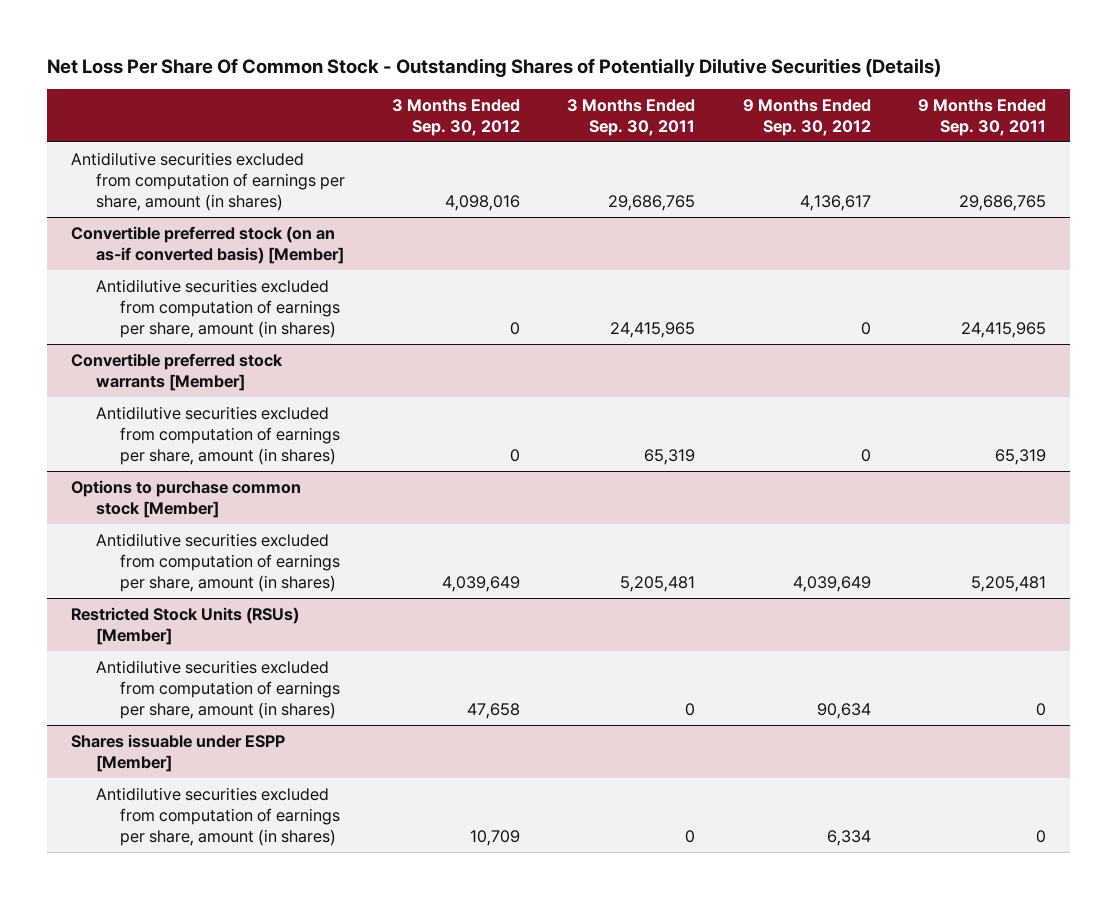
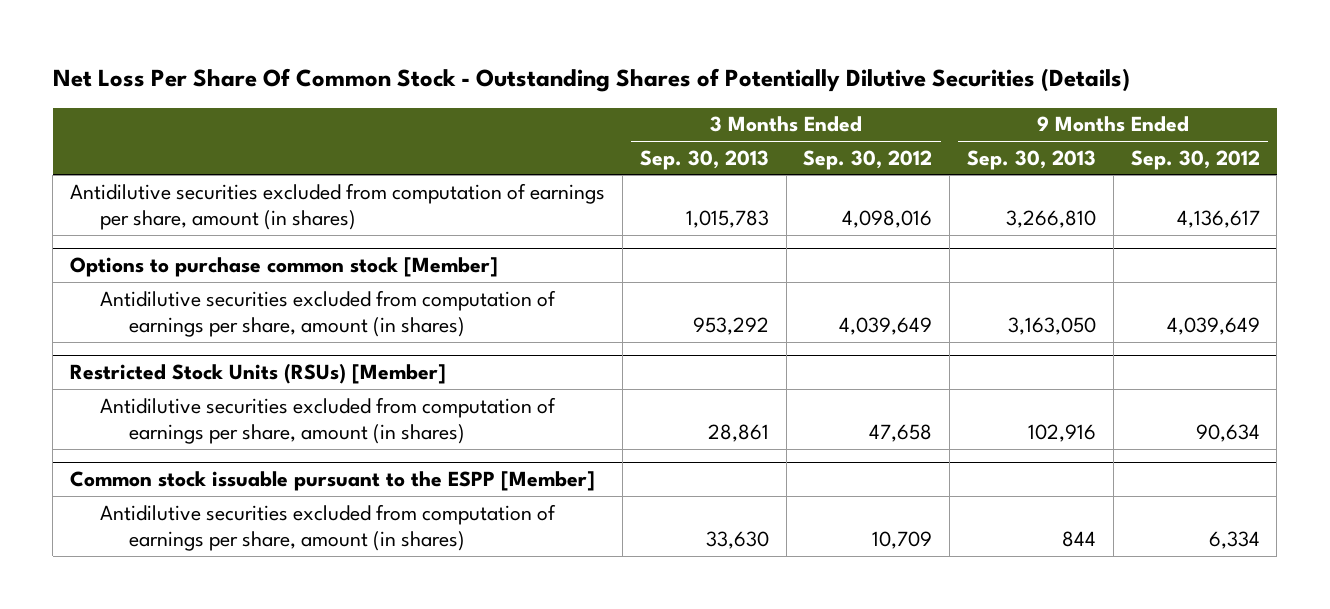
[567,98,696,136] 3 Months Ended Sep. 30, 2011 -> none
[918,98,1047,136] 9 Months Ended Sep. 30, 2011 -> none
none -> [639,149,769,170] Sep. 30, 2013
none -> [966,149,1096,170] Sep. 30, 2013
[70,225,344,264] Convertible preferred stock (on an as-if converted basis) [Member] -> none
[95,278,341,339] Antidilutive securities excluded from computation of earnings per share, amount (in shares) -> none
[70,352,283,391] Convertible preferred stock warrants [Member] -> none
[95,405,341,466] Antidilutive securities excluded from computation of earnings per share, amount (in shares) -> none
[70,733,285,772] Shares issuable under ESPP [Member] -> none
none -> [70,470,596,491] Common stock issuable pursuant to the ESPP [Member]

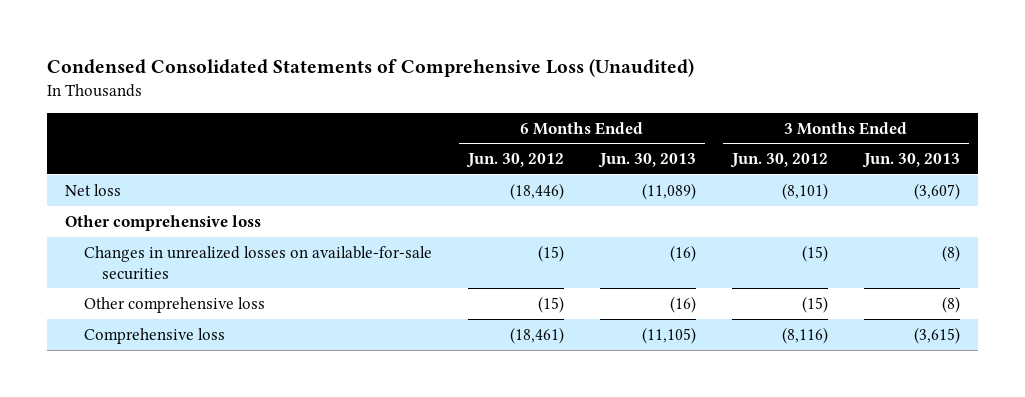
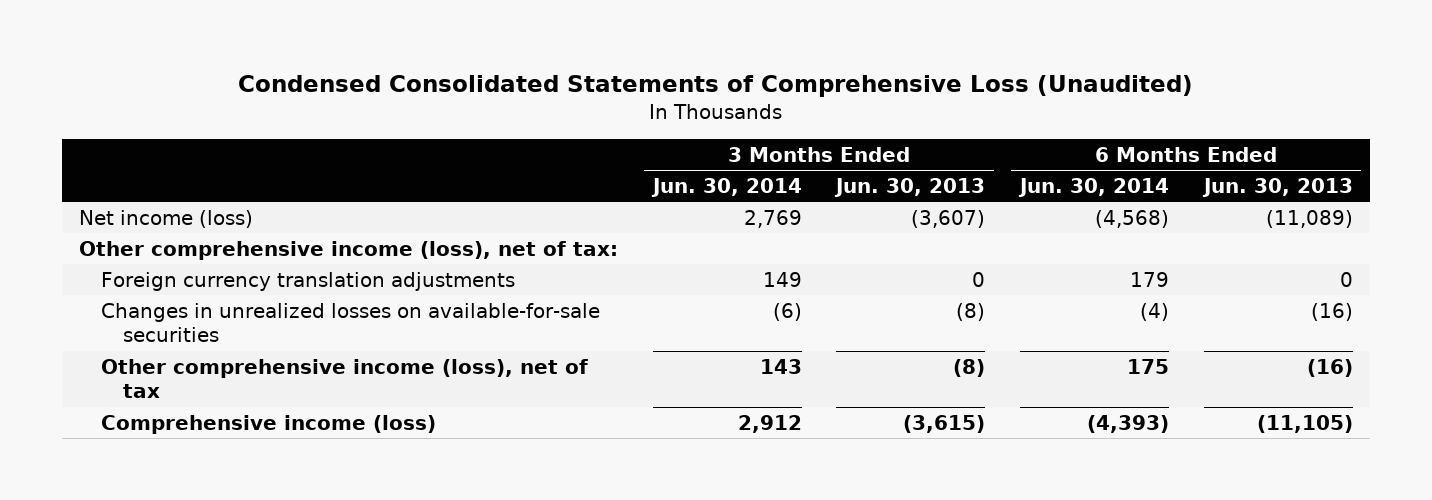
[465,153,564,169] Jun. 30, 2012 -> none
[729,153,828,169] Jun. 30, 2012 -> none
none -> [650,177,802,197] Jun. 30, 2014
none -> [1018,177,1170,197] Jun. 30, 2014
[65,183,122,196] Net loss -> [78,209,253,228] Net income (loss)
[65,214,262,231] Other comprehensive loss -> [78,240,618,260] Other comprehensive income (loss), net of tax:
none -> [100,271,515,291] Foreign currency translation adjustments
[83,296,265,313] Other comprehensive loss -> [100,358,588,399] Other comprehensive income (loss), net of tax
[83,327,225,344] Comprehensive loss -> [100,414,436,434] Comprehensive income (loss)

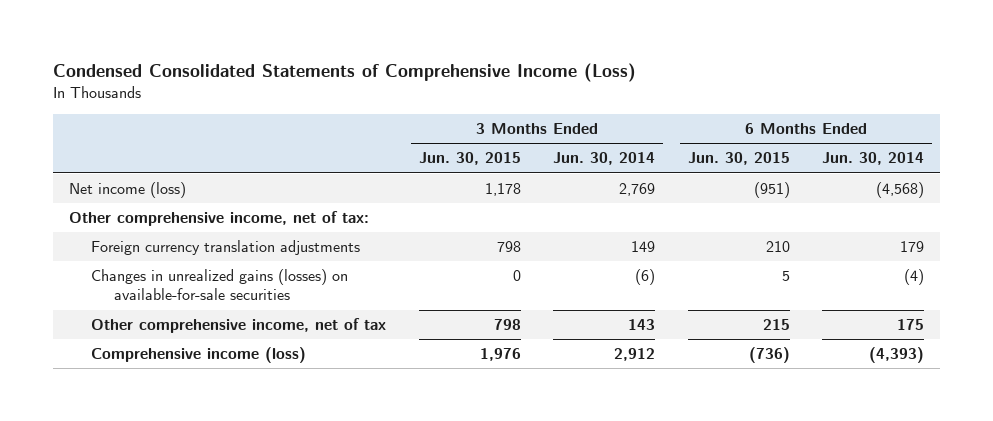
[237,75,1193,98] Condensed Consolidated Statements of Comprehensive Loss (Unaudited) -> [53,63,637,83] Condensed Consolidated Statements of Comprehensive Income (Loss)
[834,177,986,197] Jun. 30, 2013 -> none
[1201,177,1353,197] Jun. 30, 2013 -> none
none -> [418,152,521,166] Jun. 30, 2015
none -> [687,152,790,166] Jun. 30, 2015
[78,240,618,260] Other comprehensive income (loss), net of tax: -> [69,211,370,227] Other comprehensive income, net of tax:
[100,302,600,343] Changes in unrealized losses on available-for-sale securities -> [91,269,349,301] Changes in unrealized gains (losses) on available-for-sale securities
[100,358,588,399] Other comprehensive income (loss), net of tax -> [91,318,387,334] Other comprehensive income, net of tax

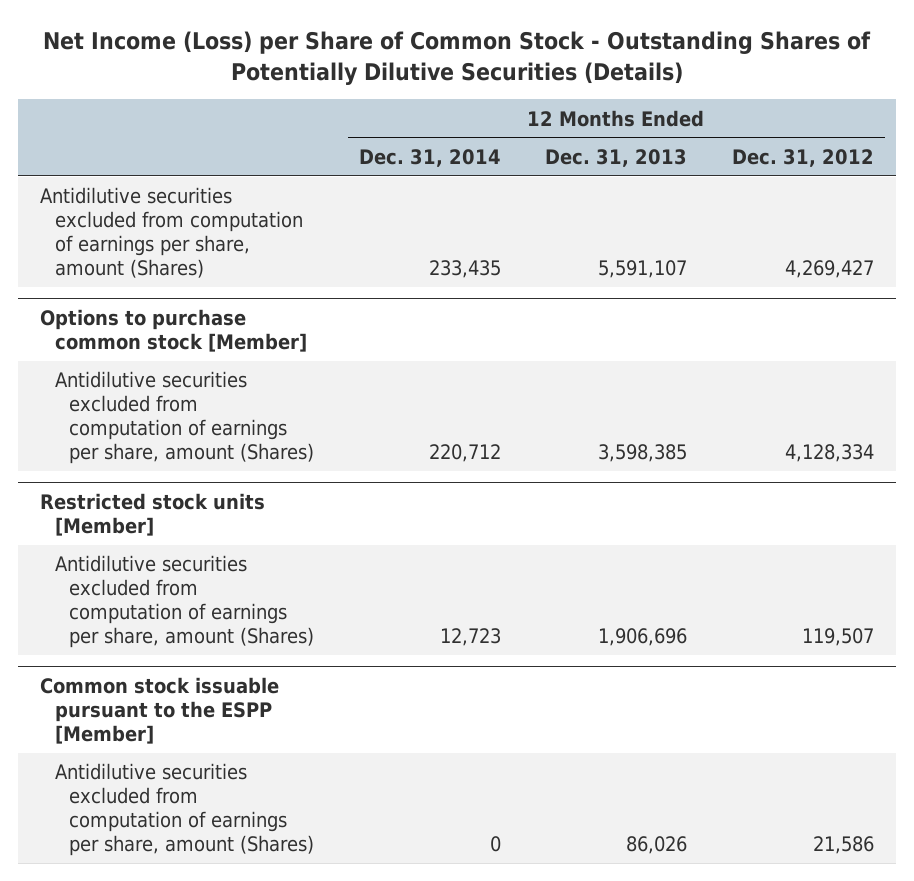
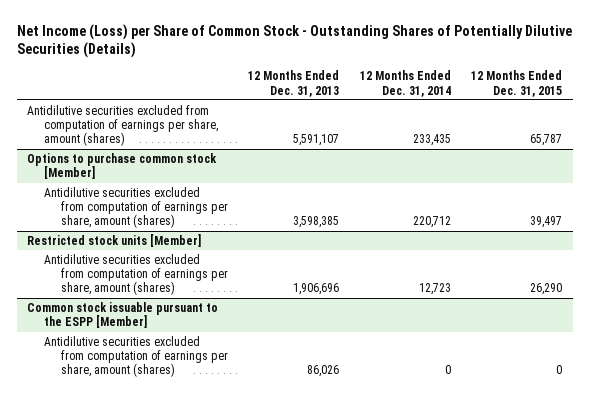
[732,148,875,167] Dec. 31, 2012 -> none
none -> [471,70,563,97] 12 Months Ended Dec. 31, 2015
[40,187,303,279] Antidilutive securities excluded from computation of earnings per share, amount (Shares) -> [27,104,219,147] Antidilutive securities excluded from computation of earnings per share, amount (shares)
[54,371,315,465] Antidilutive securities excluded from computation of earnings per share, amount (Shares) -> [44,186,228,229] Antidilutive securities excluded from computation of earnings per share, amount (shares)
[54,555,315,649] Antidilutive securities excluded from computation of earnings per share, amount (Shares) -> [44,253,228,296] Antidilutive securities excluded from computation of earnings per share, amount (shares)
[54,763,315,857] Antidilutive securities excluded from computation of earnings per share, amount (Shares) -> [44,335,228,378] Antidilutive securities excluded from computation of earnings per share, amount (shares)

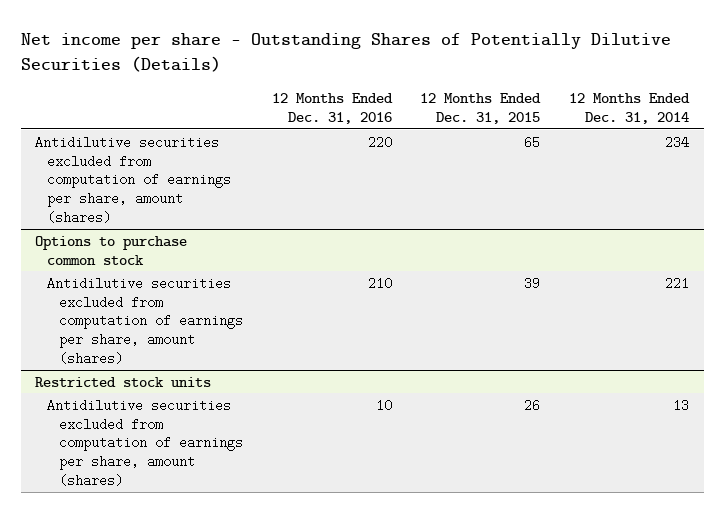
[17,23,573,59] Net Income (Loss) per Share of Common Stock - Outstanding Shares of Potentially Dilutive Securities (Details) -> [20,33,671,73] Net income per share - Outstanding Shares of Potentially Dilutive Securities (Details)
[248,70,340,97] 12 Months Ended Dec. 31, 2013 -> none
none -> [271,92,393,124] 12 Months Ended Dec. 31, 2016
[27,301,219,329] Common stock issuable pursuant to the ESPP [Member] -> none
[44,335,228,378] Antidilutive securities excluded from computation of earnings per share, amount (shares) -> none
[412,134,451,147] 233,435 -> [665,135,690,149] 234
[530,134,563,147] 65,787 -> [524,135,541,149] 65
[27,152,218,180] Options to purchase common stock [Member] -> [34,235,187,265] Options to purchase common stock
[412,216,451,229] 220,712 -> [665,276,690,290] 221
[530,216,563,229] 39,497 -> [524,276,541,290] 39
[27,233,202,247] Restricted stock units [Member] -> [34,376,211,387] Restricted stock units
[418,283,451,296] 12,723 -> [673,398,690,412] 13
[530,283,563,296] 26,290 -> [524,398,541,412] 26

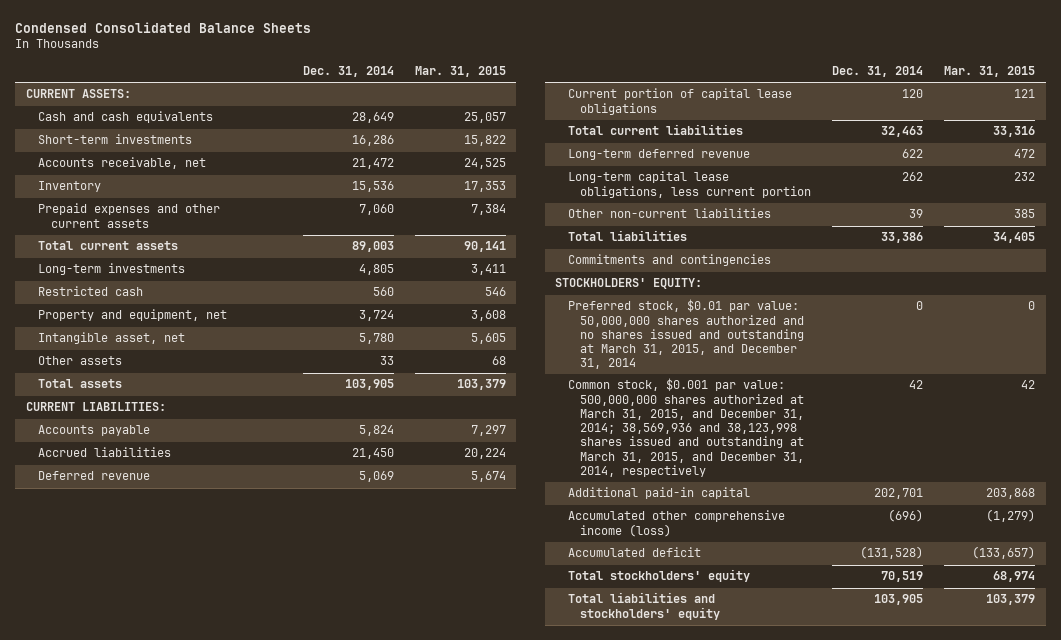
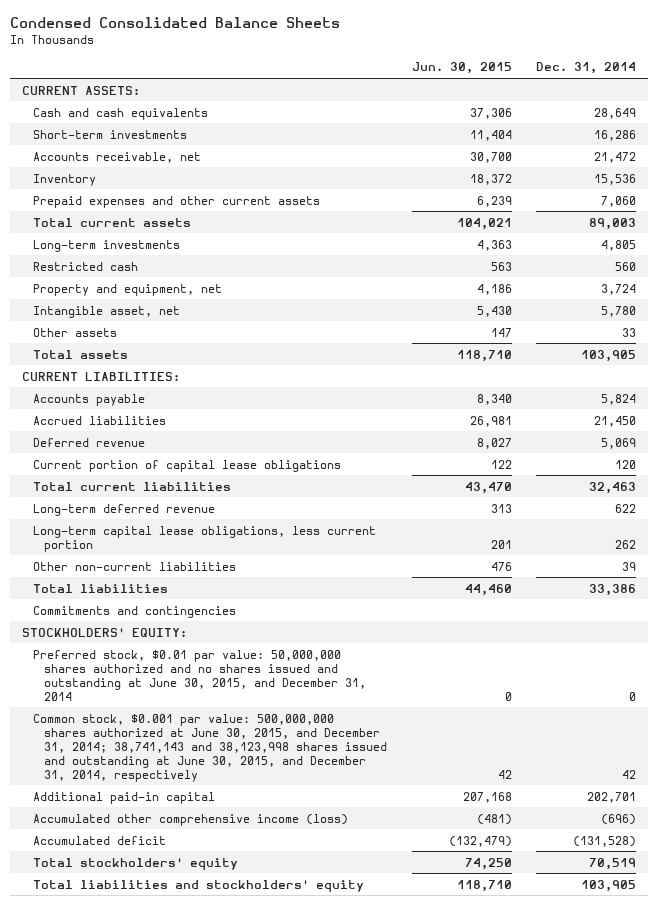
[414,66,506,78] Mar. 31, 2015 -> none
none -> [411,62,512,75] Jun. 30, 2015
[567,299,805,370] Preferred stock, $0.01 par value: 50,000,000 shares authorized and no shares issued and outstanding at March 31, 2015, and December 31, 2014 -> [33,649,367,701] Preferred stock, $0.01 par value: 50,000,000 shares authorized and no shares issued and outstanding at June 30, 2015, and December 31, 2014
[567,378,805,477] Common stock, $0.001 par value: 500,000,000 shares authorized at March 31, 2015, and December 31, 2014; 38,569,936 and 38,123,998 shares issued and outstanding at March 31, 2015, and December 31, 2014, respectively -> [33,713,388,782] Common stock, $0.001 par value: 500,000,000 shares authorized at June 30, 2015, and December 31, 2014; 38,741,143 and 38,123,998 shares issued and outstanding at June 30, 2015, and December 31, 2014, respectively

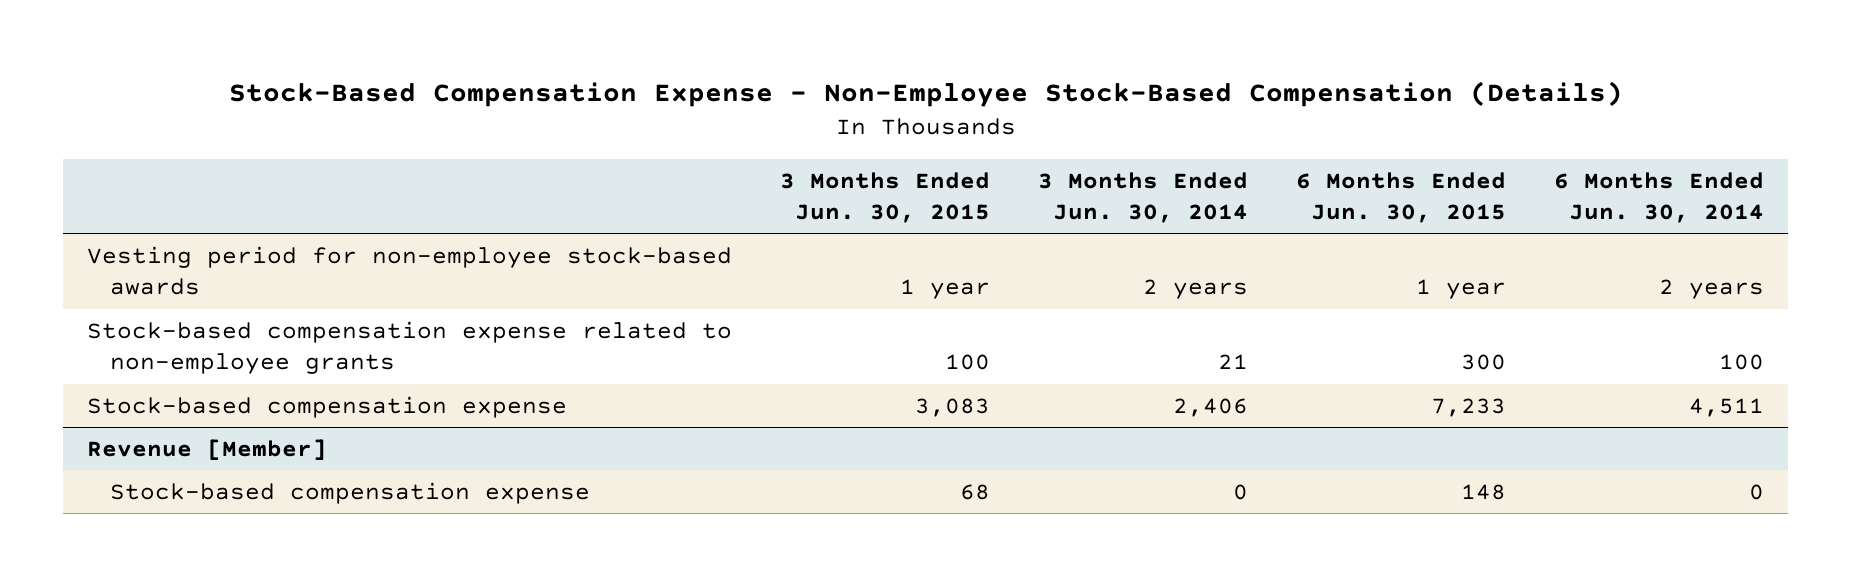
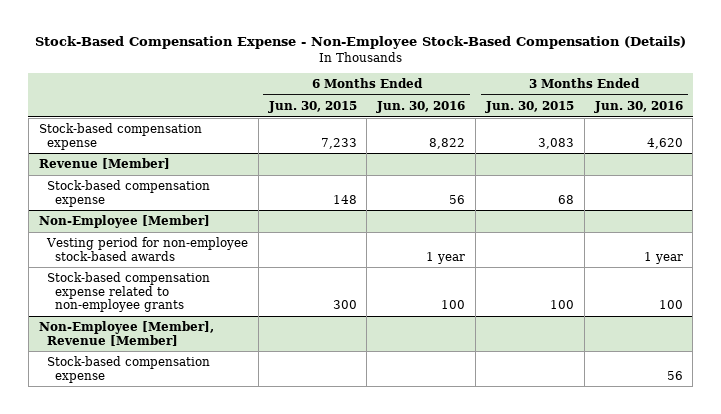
[1038,171,1249,223] 3 Months Ended Jun. 30, 2014 -> none
[1554,171,1765,223] 6 Months Ended Jun. 30, 2014 -> none
none -> [376,100,466,113] Jun. 30, 2016
none -> [593,100,683,113] Jun. 30, 2016
[87,245,733,296] Vesting period for non-employee stock-based awards -> none
[87,320,733,375] Stock-based compensation expense related to non-employee grants -> none
none -> [38,215,210,229] Non-Employee [Member]
none -> [45,237,248,261] Vesting period for non-employee stock-based awards
none -> [46,272,210,313] Stock-based compensation expense related to non-employee grants
none -> [38,321,214,346] Non-Employee [Member], Revenue [Member]
none -> [46,356,210,383] Stock-based compensation expense

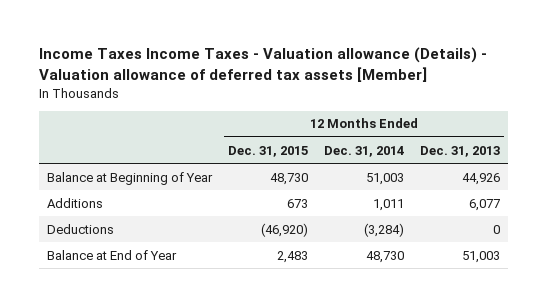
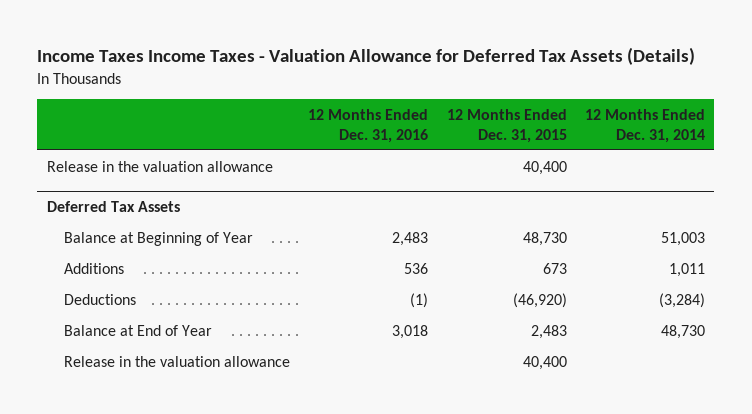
[38,47,487,82] Income Taxes Income Taxes - Valuation allowance (Details) - Valuation allowance of deferred tax assets [Member] -> [37,47,696,66] Income Taxes Income Taxes - Valuation Allowance for Deferred Tax Assets (Details)
[419,145,500,157] Dec. 31, 2013 -> none
none -> [308,109,429,143] 12 Months Ended Dec. 31, 2016
none -> [46,160,273,172] Release in the valuation allowance
none -> [46,201,180,213] Deferred Tax Assets
none -> [63,355,290,367] Release in the valuation allowance

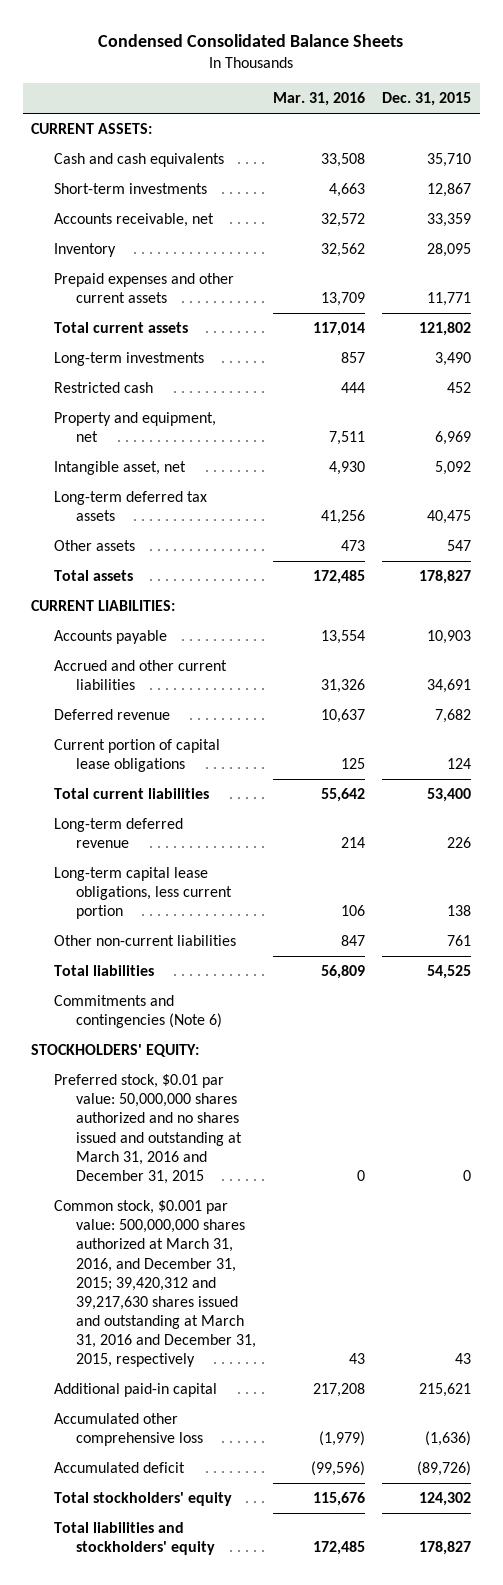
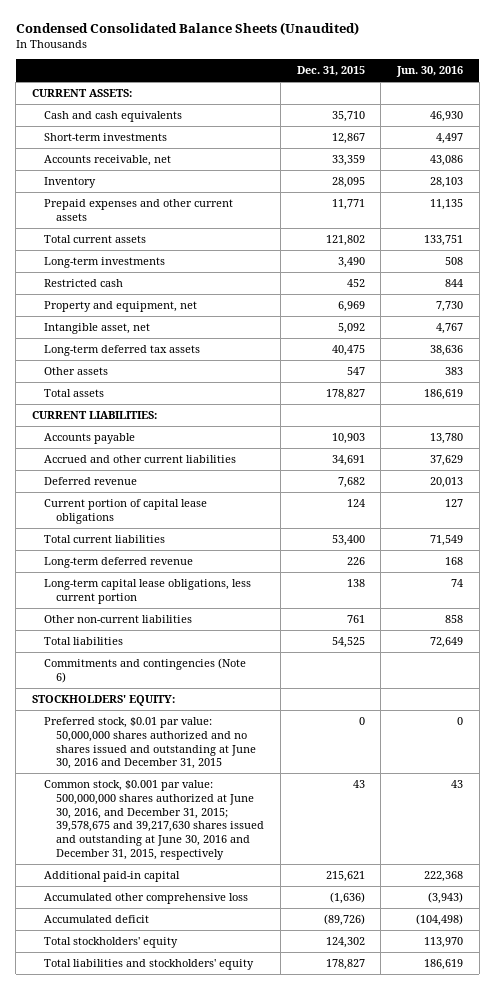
[98,33,404,47] Condensed Consolidated Balance Sheets -> [15,22,359,36] Condensed Consolidated Balance Sheets (Unaudited)
[273,92,366,107] Mar. 31, 2016 -> none
none -> [396,66,464,78] Jun. 30, 2016
[53,1074,243,1184] Preferred stock, $0.01 par value: 50,000,000 shares authorized and no shares issued and outstanding at March 31, 2016 and December 31, 2015 -> [44,716,257,770] Preferred stock, $0.01 par value: 50,000,000 shares authorized and no shares issued and outstanding at June 30, 2016 and December 31, 2015
[53,1200,257,1368] Common stock, $0.001 par value: 500,000,000 shares authorized at March 31, 2016, and December 31, 2015; 39,420,312 and 39,217,630 shares issued and outstanding at March 31, 2016 and December 31, 2015, respectively -> [44,779,265,860] Common stock, $0.001 par value: 500,000,000 shares authorized at June 30, 2016, and December 31, 2015; 39,578,675 and 39,217,630 shares issued and outstanding at June 30, 2016 and December 31, 2015, respectively

